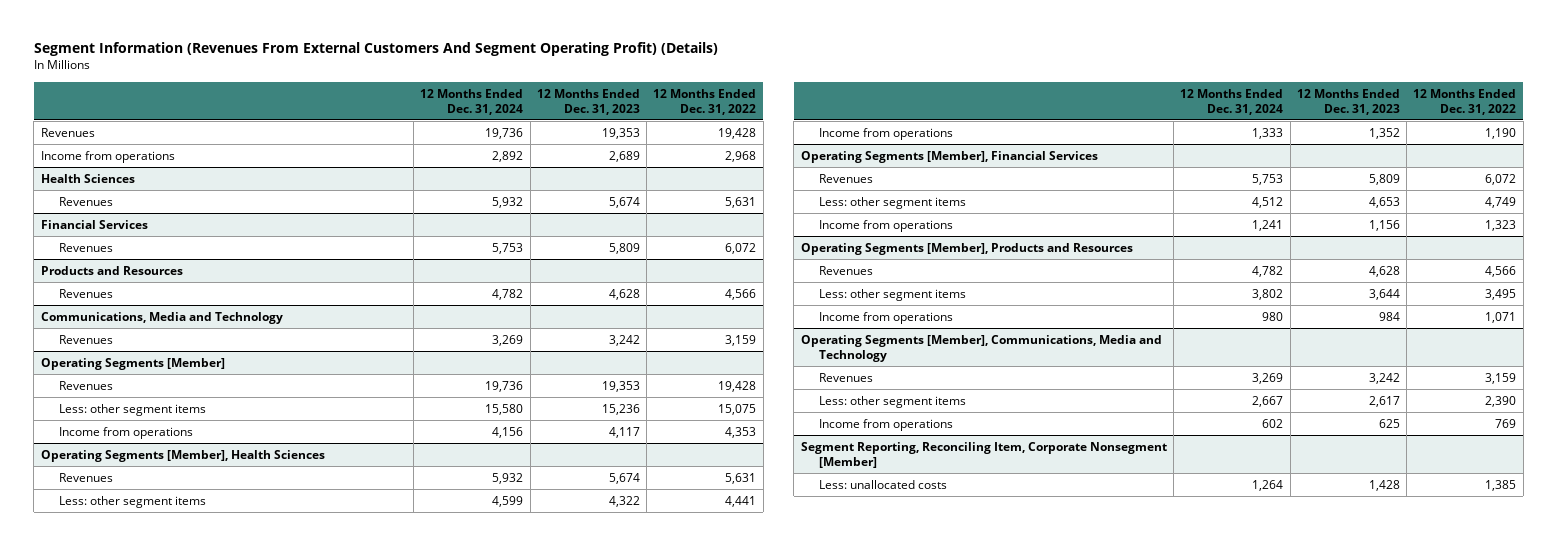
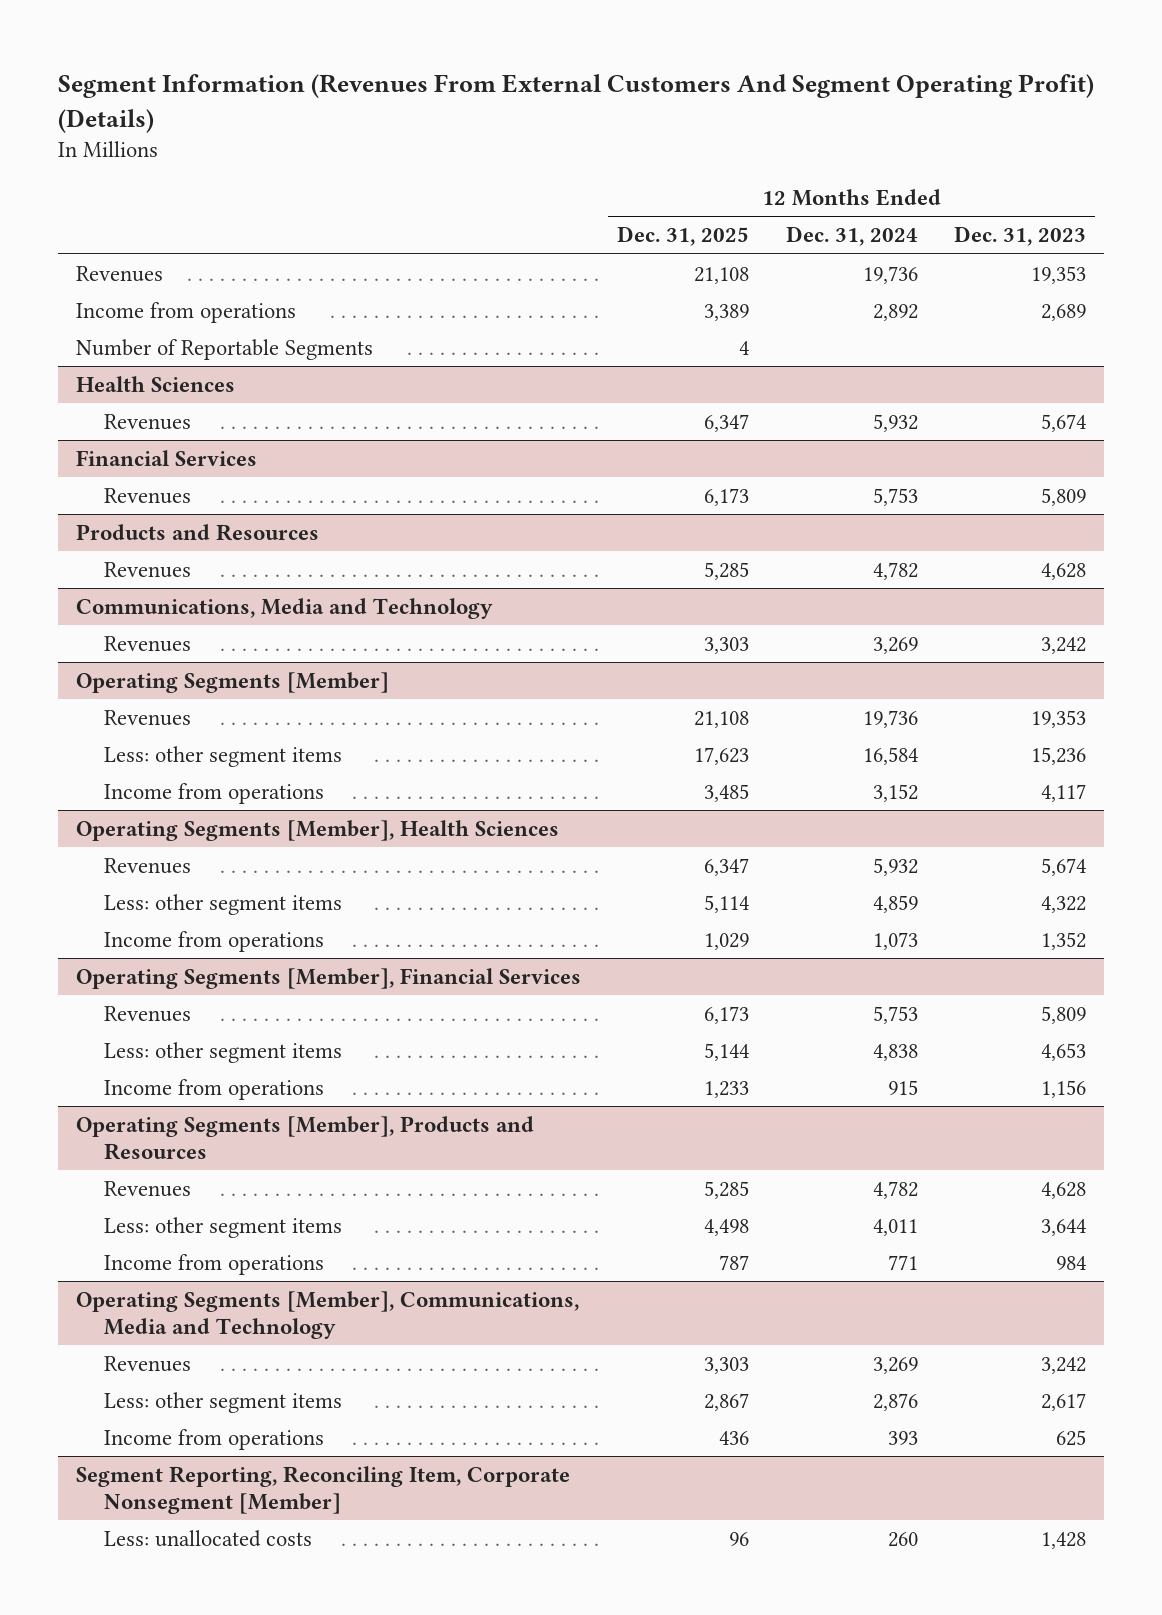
[653,88,757,115] 12 Months Ended Dec. 31, 2022 -> none
none -> [617,226,750,247] Dec. 31, 2025
none -> [75,338,373,360] Number of Reportable Segments
[485,404,524,416] 15,580 -> [862,746,918,765] 16,584
[492,427,524,439] 4,156 -> [872,783,918,802] 3,152
[492,496,524,508] 4,599 -> [872,894,918,913] 4,859
[1252,128,1284,140] 1,333 -> [872,931,918,950] 1,073
[1252,197,1284,209] 4,512 -> [872,1043,918,1061] 4,838
[1252,220,1284,232] 1,241 -> [887,1079,918,1095] 915
[1252,289,1284,301] 3,802 -> [872,1218,918,1236] 4,011
[1262,312,1284,322] 980 -> [887,1254,918,1270] 771
[1252,396,1284,408] 2,667 -> [872,1392,918,1411] 2,876
[1262,419,1284,429] 602 -> [887,1430,918,1445] 393
[1252,480,1284,492] 1,264 -> [887,1531,918,1547] 260

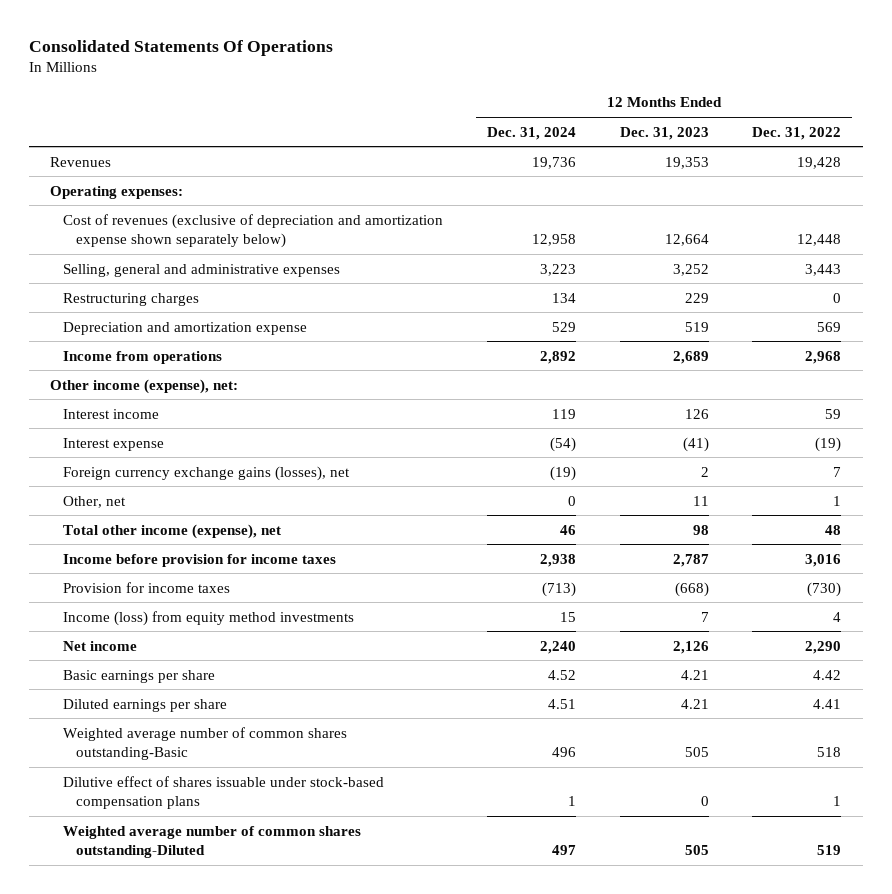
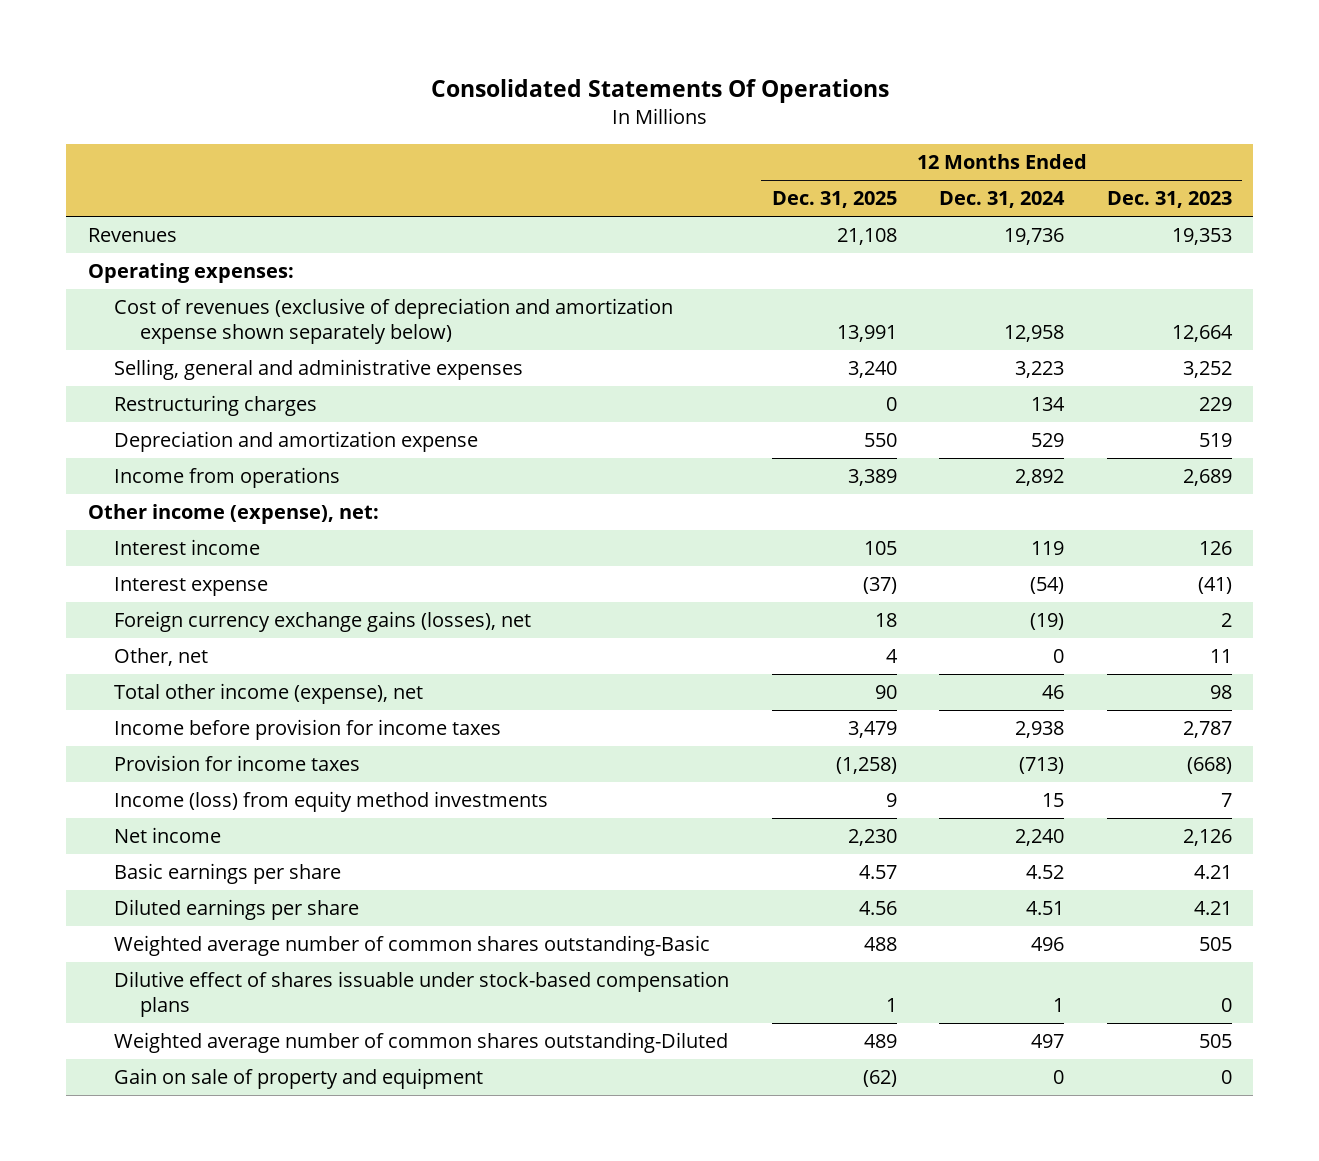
[752,126,842,140] Dec. 31, 2022 -> none
none -> [771,191,897,209] Dec. 31, 2025
none -> [114,1068,484,1090] Gain on sale of property and equipment

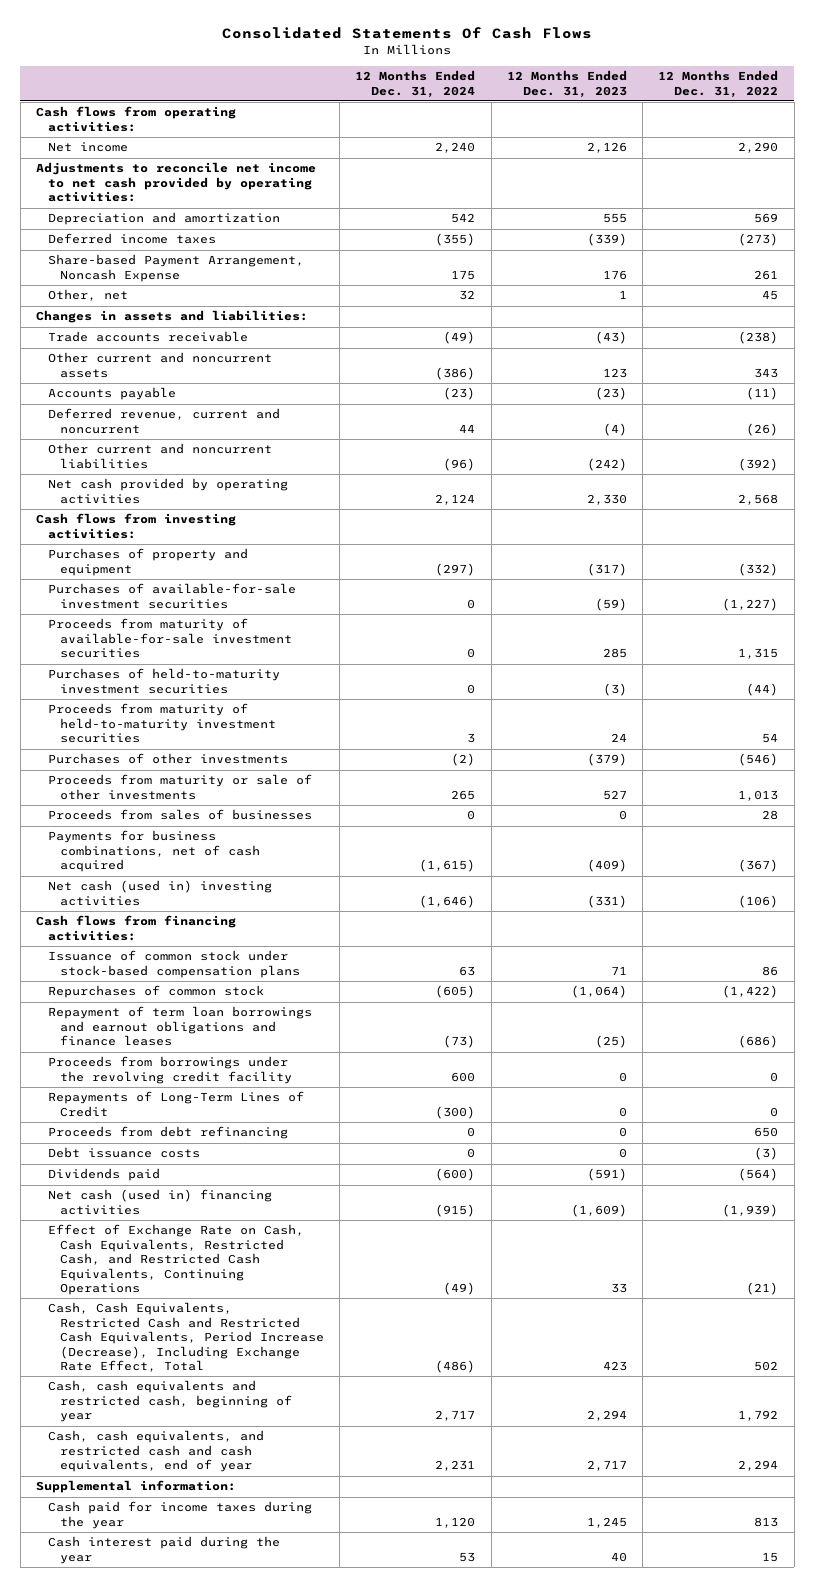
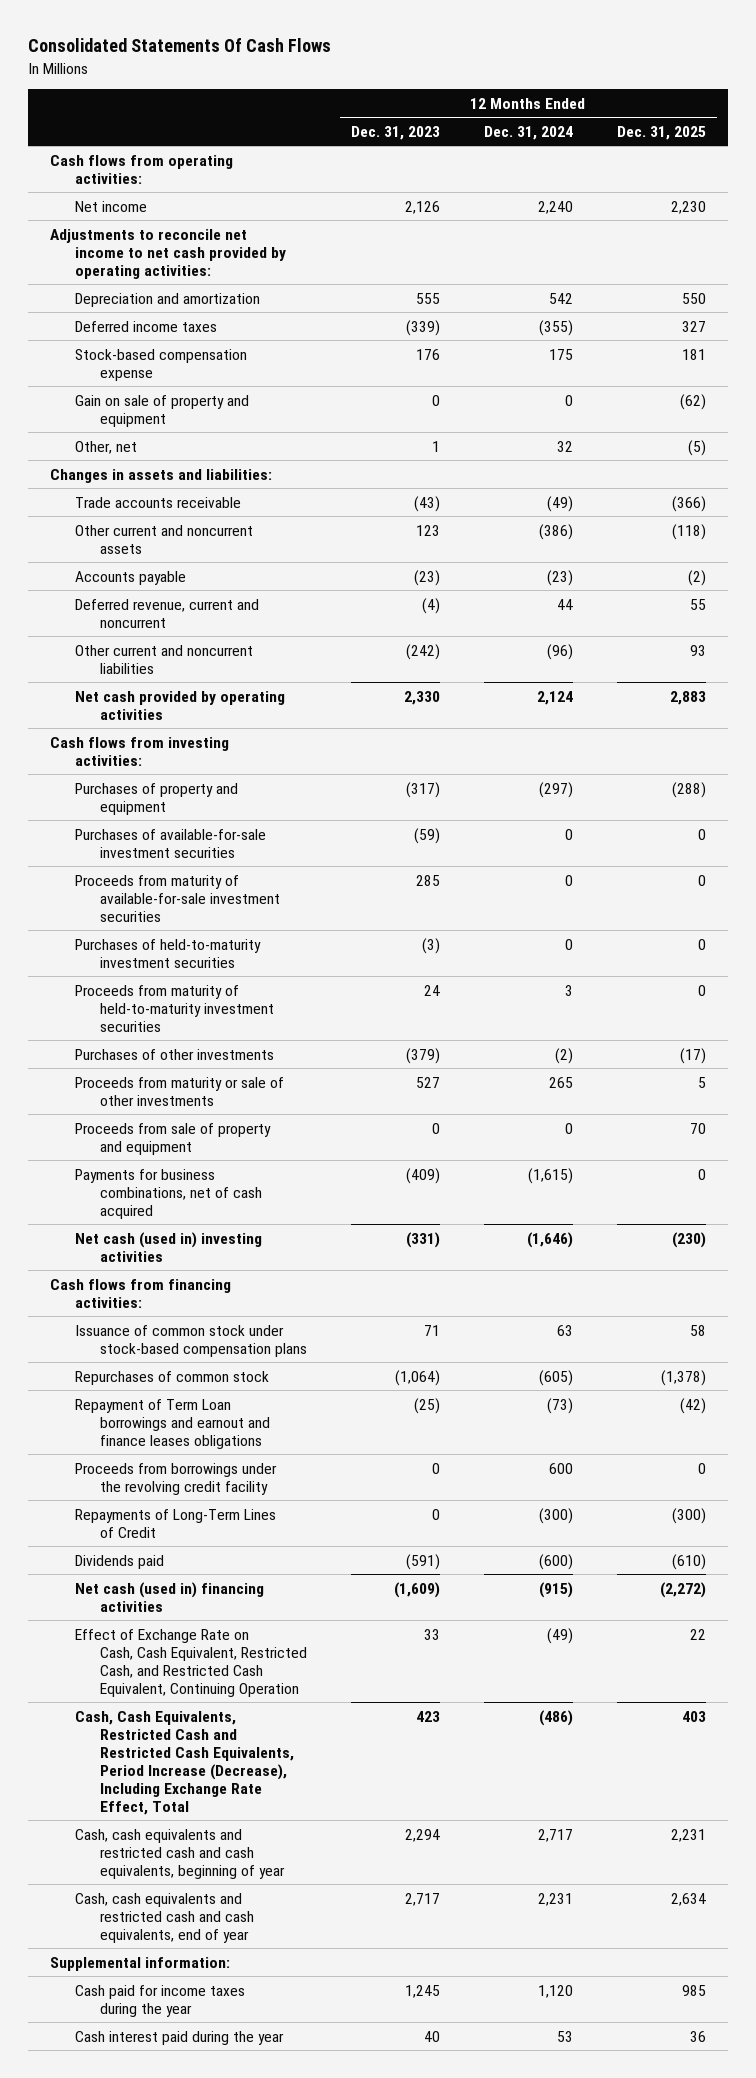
[658,70,779,98] 12 Months Ended Dec. 31, 2022 -> none
none -> [616,125,706,140] Dec. 31, 2025
[47,254,304,282] Share-based Payment Arrangement, Noncash Expense -> [75,348,248,381] Stock-based compensation expense
none -> [75,394,250,427] Gain on sale of property and equipment
[47,809,312,821] Proceeds from sales of businesses -> none
none -> [75,1122,272,1155] Proceeds from sale of property and equipment
[47,1006,312,1047] Repayment of term loan borrowings and earnout obligations and finance leases -> [75,1398,270,1449] Repayment of Term Loan borrowings and earnout and finance leases obligations
[47,1126,288,1140] Proceeds from debt refinancing -> none
[47,1147,200,1159] Debt issuance costs -> none
[47,1224,304,1296] Effect of Exchange Rate on Cash, Cash Equivalents, Restricted Cash, and Restricted Cash Equivalents, Continuing Operations -> [75,1628,307,1697] Effect of Exchange Rate on Cash, Cash Equivalent, Restricted Cash, and Restricted Cash Equivalent, Continuing Operation
[47,1380,293,1423] Cash, cash equivalents and restricted cash, beginning of year -> [75,1828,285,1879] Cash, cash equivalents and restricted cash and cash equivalents, beginning of year
[47,1430,264,1473] Cash, cash equivalents, and restricted cash and cash equivalents, end of year -> [75,1892,254,1943] Cash, cash equivalents and restricted cash and cash equivalents, end of year

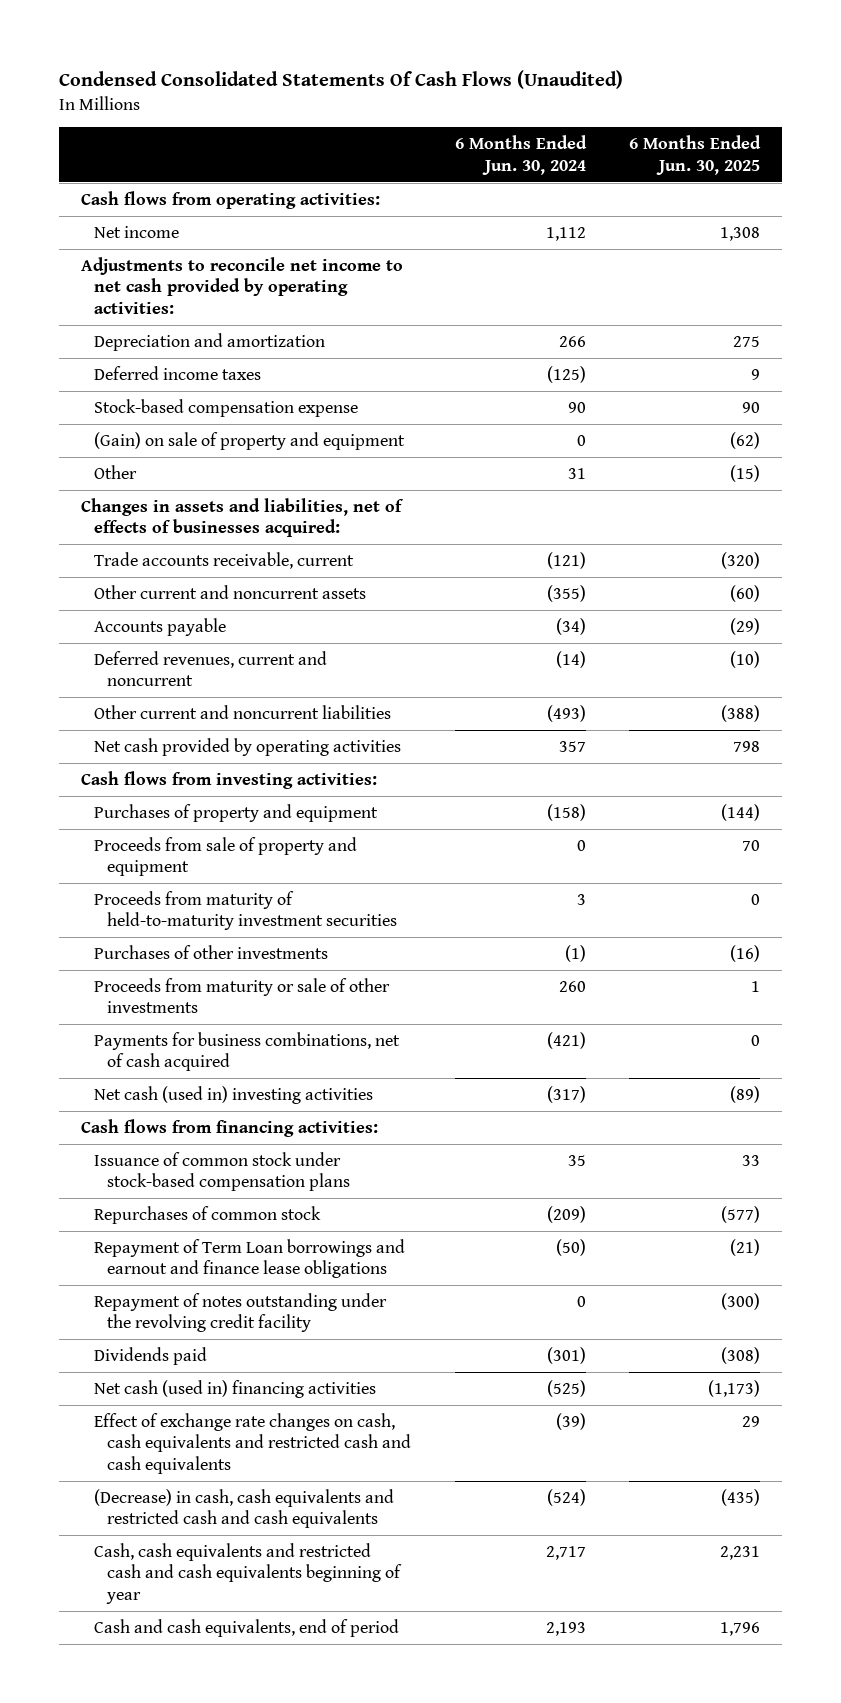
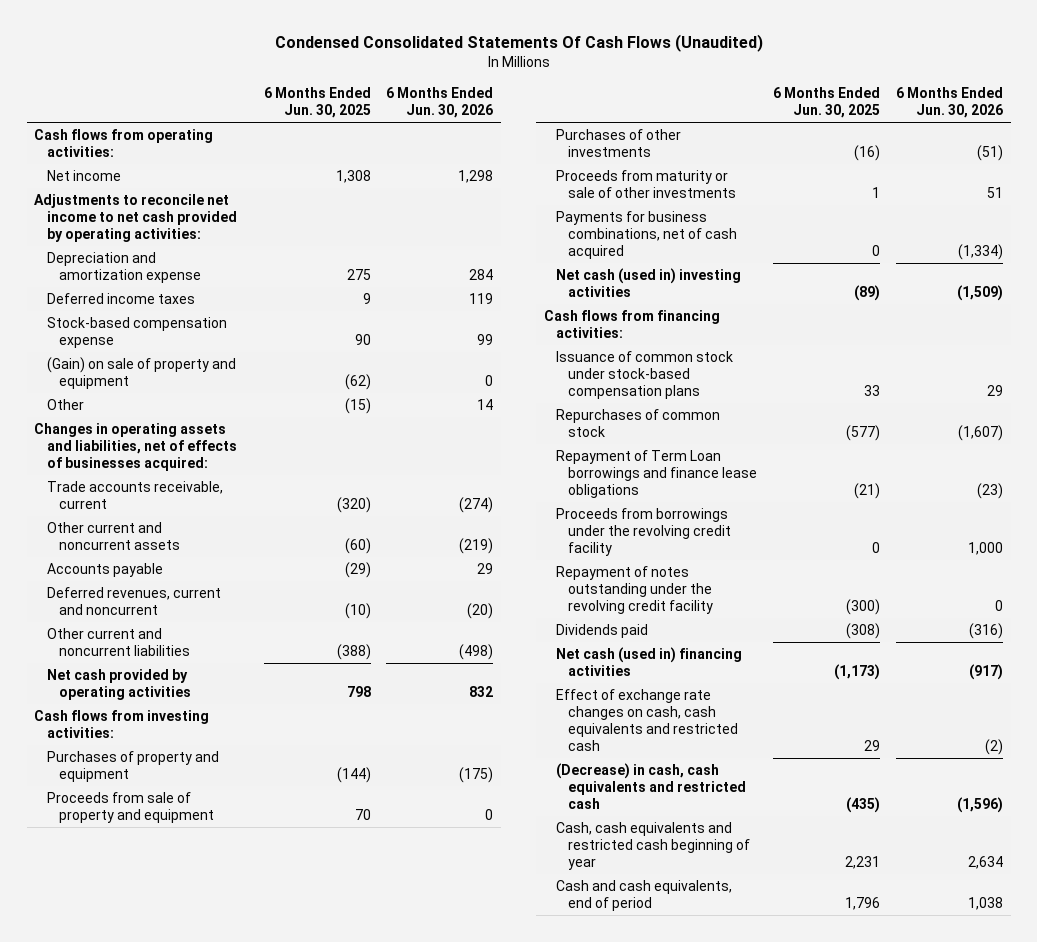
[454,135,587,175] 6 Months Ended Jun. 30, 2024 -> none
none -> [386,87,494,119] 6 Months Ended Jun. 30, 2026
[93,332,325,351] Depreciation and amortization -> [46,251,201,284] Depreciation and amortization expense
[80,497,404,538] Changes in assets and liabilities, net of effects of businesses acquired: -> [34,422,237,472] Changes in operating assets and liabilities, net of effects of businesses acquired:
[93,890,397,931] Proceeds from maturity of held-to-maturity investment securities -> none
[93,1238,405,1279] Repayment of Term Loan borrowings and earnout and finance lease obligations -> [556,449,758,499] Repayment of Term Loan borrowings and finance lease obligations
none -> [556,507,732,557] Proceeds from borrowings under the revolving credit facility
[93,1412,411,1474] Effect of exchange rate changes on cash, cash equivalents and restricted cash and cash equivalents -> [556,688,739,752] Effect of exchange rate changes on cash, cash equivalents and restricted cash
[93,1488,394,1529] (Decrease) in cash, cash equivalents and restricted cash and cash equivalents -> [556,762,747,810] (Decrease) in cash, cash equivalents and restricted cash
[93,1542,402,1604] Cash, cash equivalents and restricted cash and cash equivalents beginning of year -> [556,821,751,871] Cash, cash equivalents and restricted cash beginning of year

